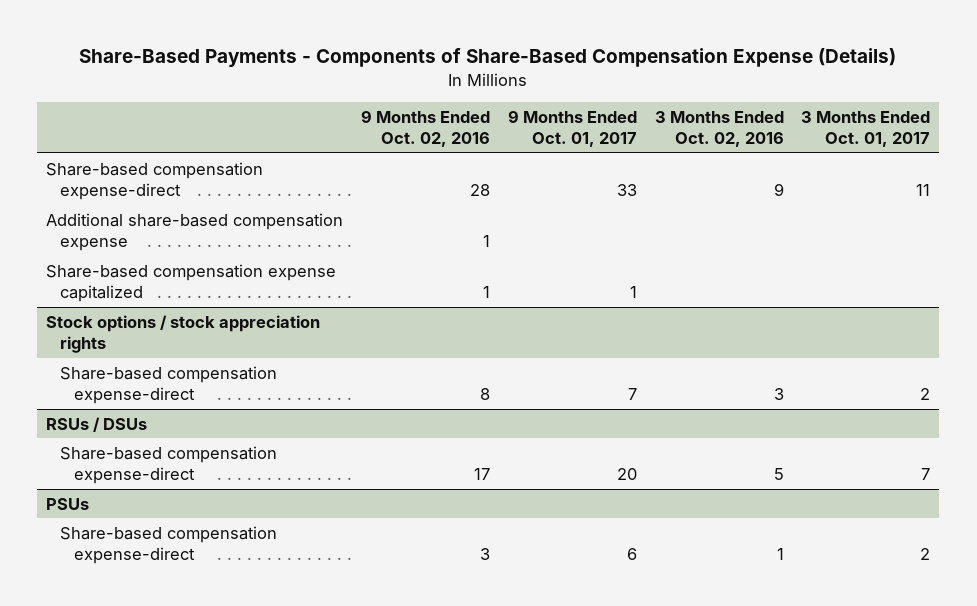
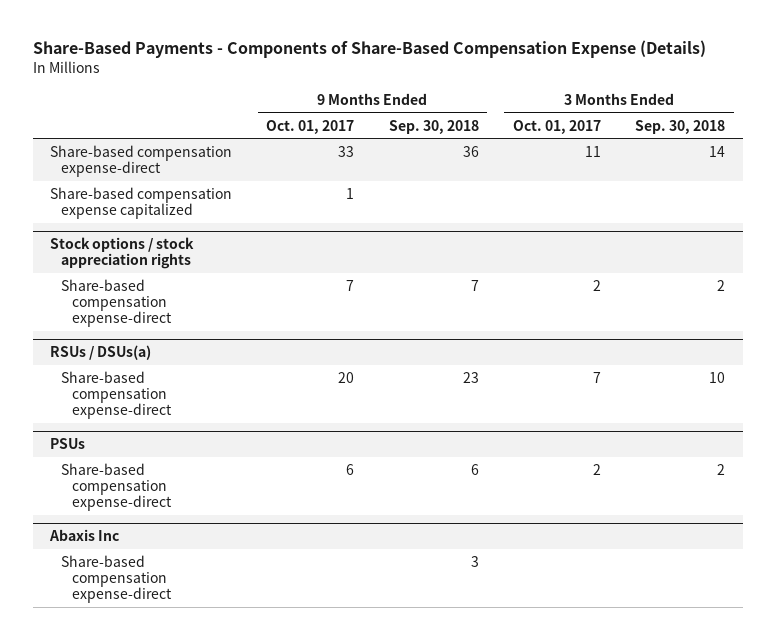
[361,109,491,148] 9 Months Ended Oct. 02, 2016 -> none
[654,110,784,148] 3 Months Ended Oct. 02, 2016 -> none
none -> [388,119,479,134] Sep. 30, 2018
none -> [635,119,726,134] Sep. 30, 2018
[46,212,344,252] Additional share-based compensation expense -> none
[46,416,148,432] RSUs / DSUs -> [49,345,151,361] RSUs / DSUs(a)
none -> [48,529,119,542] Abaxis Inc
none -> [61,555,173,604] Share-based compensation expense-direct

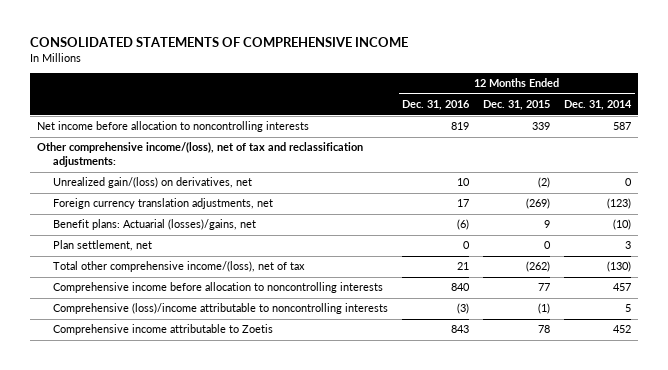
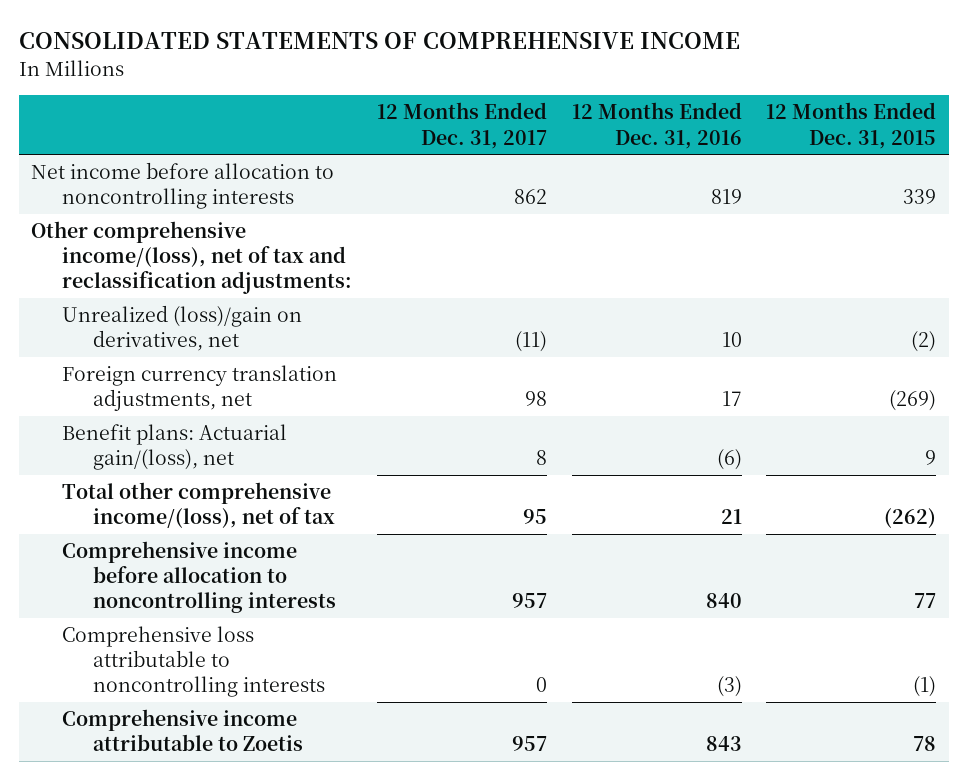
[564,100,633,111] Dec. 31, 2014 -> none
none -> [376,102,547,149] 12 Months Ended Dec. 31, 2017
[53,177,253,189] Unrealized gain/(loss) on derivatives, net -> [62,304,303,352] Unrealized (loss)/gain on derivatives, net
[53,240,153,252] Plan settlement, net -> none
[53,219,257,231] Benefit plans: Actuarial (losses)/gains, net -> [62,423,288,471] Benefit plans: Actuarial gain/(loss), net
[53,303,389,315] Comprehensive (loss)/income attributable to noncontrolling interests -> [62,625,326,698] Comprehensive loss attributable to noncontrolling interests

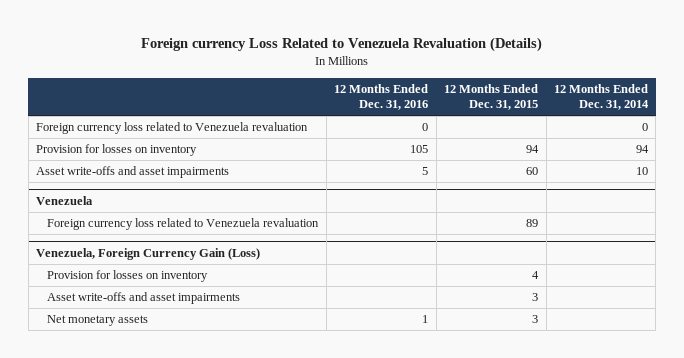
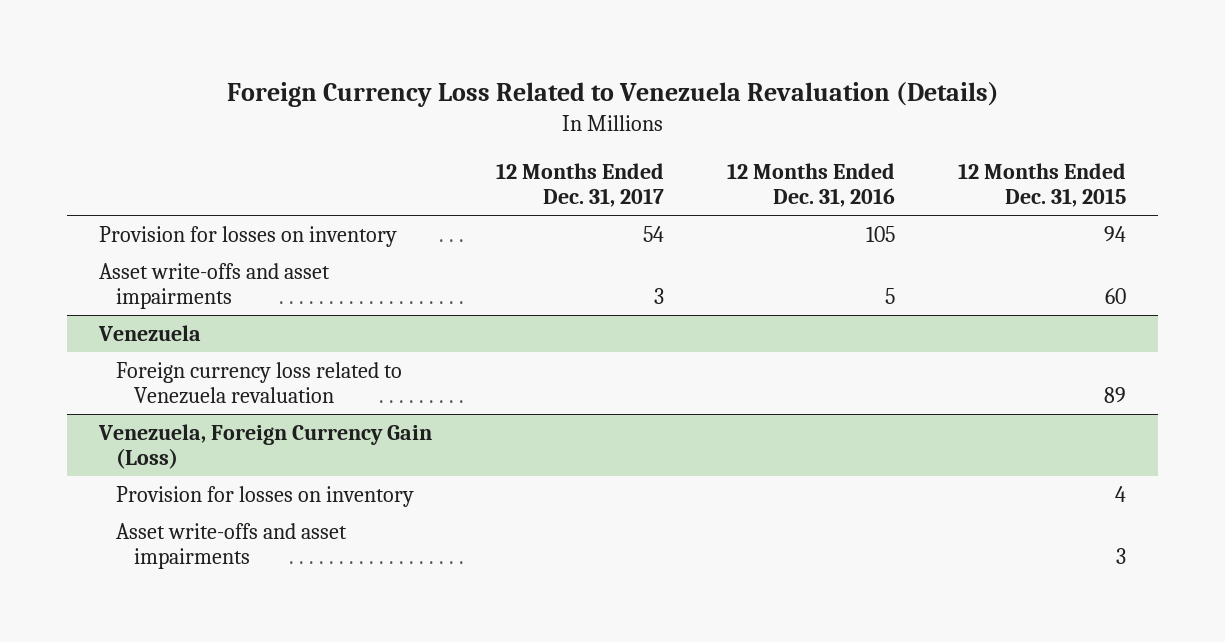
[141,37,543,53] Foreign currency Loss Related to Venezuela Revaluation (Details) -> [226,82,999,108] Foreign Currency Loss Related to Venezuela Revaluation (Details)
[553,84,649,111] 12 Months Ended Dec. 31, 2014 -> none
none -> [495,162,664,208] 12 Months Ended Dec. 31, 2017
[36,122,309,135] Foreign currency loss related to Venezuela revaluation -> none
[47,315,149,327] Net monetary assets -> none

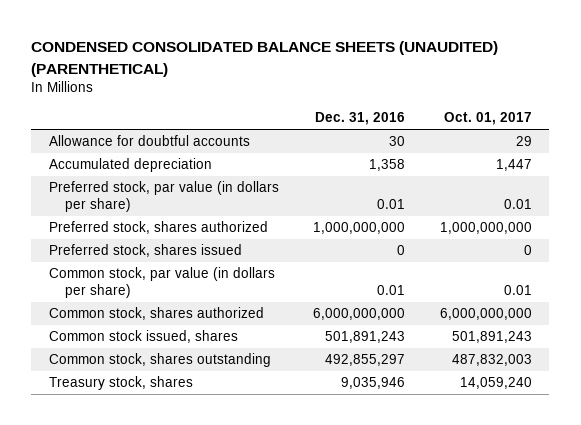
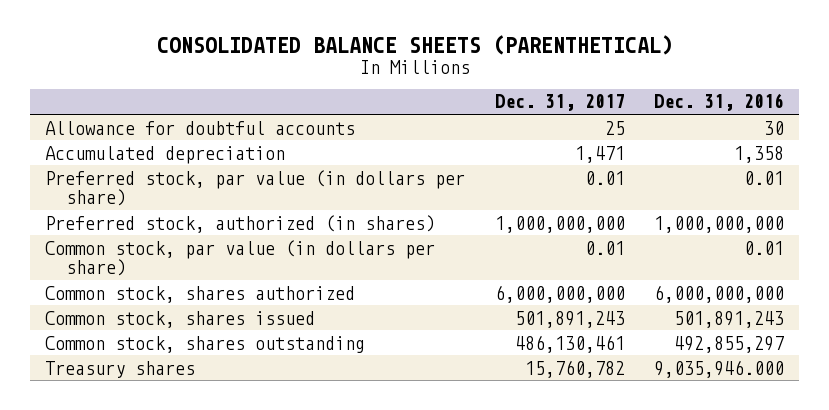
[31,41,499,77] CONDENSED CONSOLIDATED BALANCE SHEETS (UNAUDITED) (PARENTHETICAL) -> [156,35,673,56] CONSOLIDATED BALANCE SHEETS (PARENTHETICAL)
[443,112,532,126] Oct. 01, 2017 -> none
none -> [494,94,625,112] Dec. 31, 2017
[48,244,242,258] Preferred stock, shares issued -> none
[48,221,268,235] Preferred stock, shares authorized -> [44,214,435,233] Preferred stock, authorized (in shares)
[48,330,238,344] Common stock issued, shares -> [44,310,315,328] Common stock, shares issued
[48,376,193,391] Treasury stock, shares -> [44,360,195,378] Treasury shares
[341,377,406,390] 9,035,946 -> [654,359,785,378] 9,035,946.000

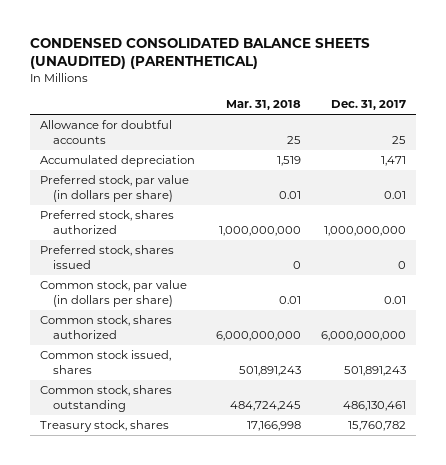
[156,35,673,56] CONSOLIDATED BALANCE SHEETS (PARENTHETICAL) -> [30,38,371,70] CONDENSED CONSOLIDATED BALANCE SHEETS (UNAUDITED) (PARENTHETICAL)
[654,93,785,112] Dec. 31, 2016 -> none
none -> [225,99,301,110] Mar. 31, 2018
[44,214,435,233] Preferred stock, authorized (in shares) -> [40,210,175,235] Preferred stock, shares authorized
none -> [40,245,175,270] Preferred stock, shares issued
[44,310,315,328] Common stock, shares issued -> [40,350,172,375] Common stock issued, shares
[44,360,195,378] Treasury shares -> [40,420,170,433] Treasury stock, shares

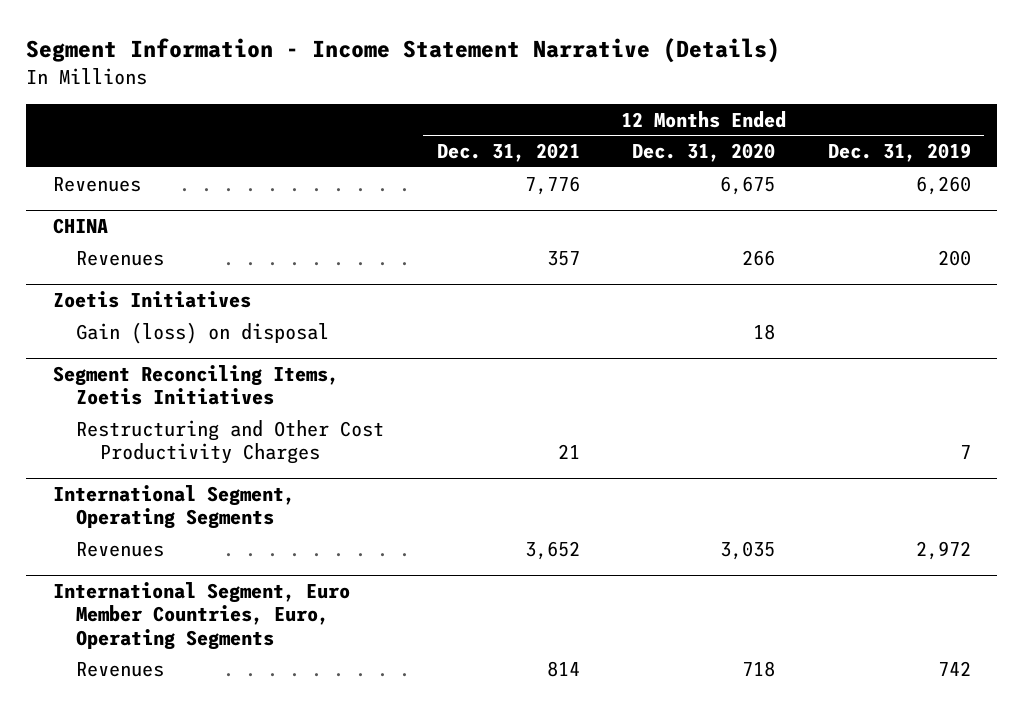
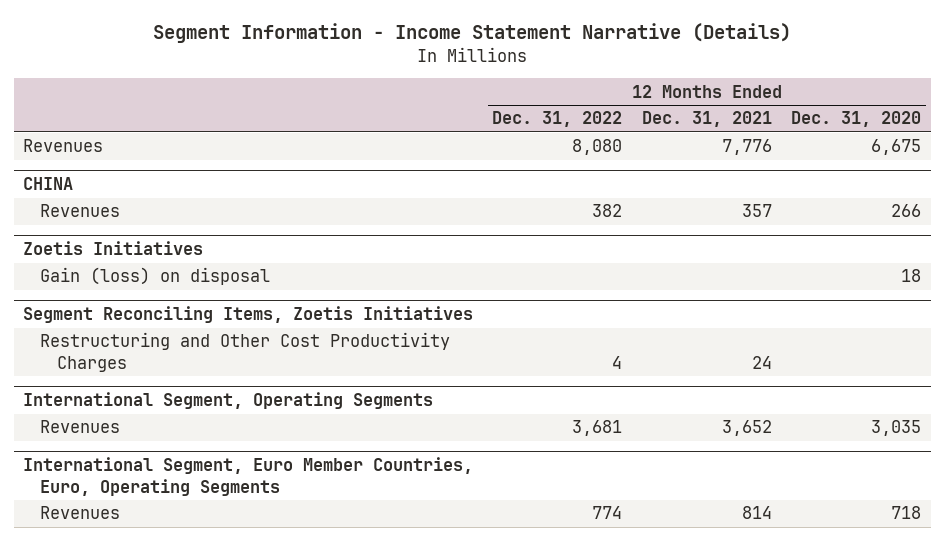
[827,143,971,163] Dec. 31, 2019 -> none
none -> [492,111,623,128] Dec. 31, 2022
[557,443,580,459] 21 -> [751,356,772,370] 24

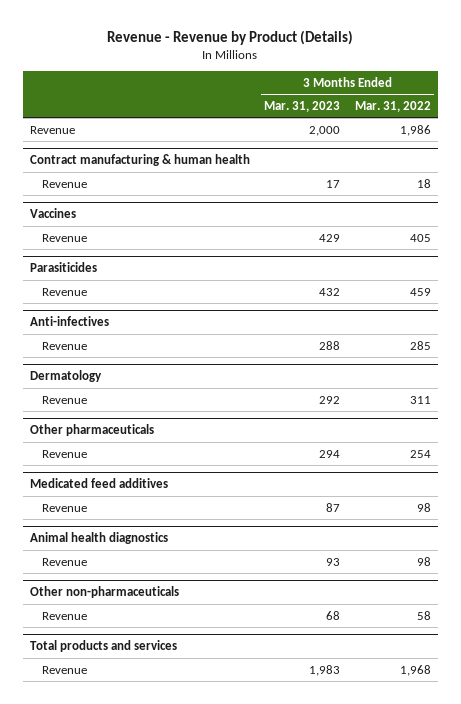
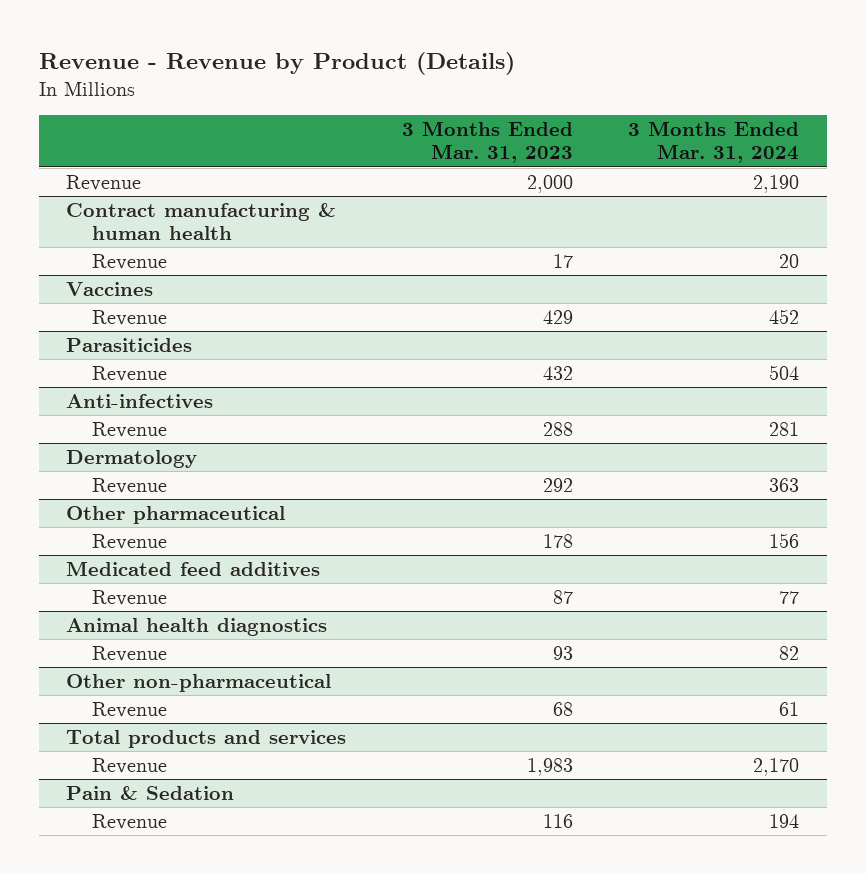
[354,100,431,112] Mar. 31, 2022 -> none
none -> [628,121,800,164] 3 Months Ended Mar. 31, 2024
[29,424,154,437] Other pharmaceuticals -> [66,505,286,524] Other pharmaceutical
[319,449,341,458] 294 -> [542,533,573,548] 178
[29,586,179,599] Other non-pharmaceuticals -> [66,673,332,692] Other non-pharmaceutical
none -> [66,785,235,800] Pain & Sedation
none -> [91,813,167,830] Revenue

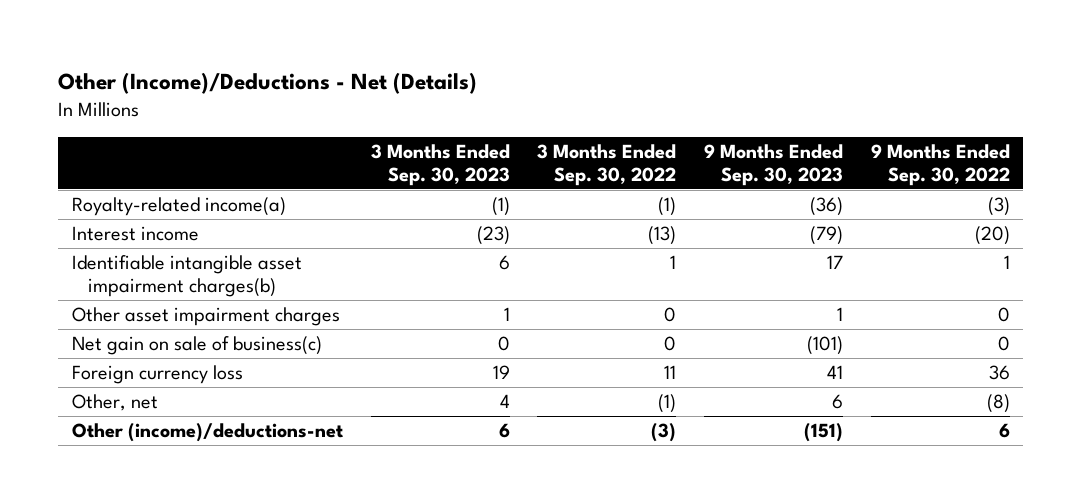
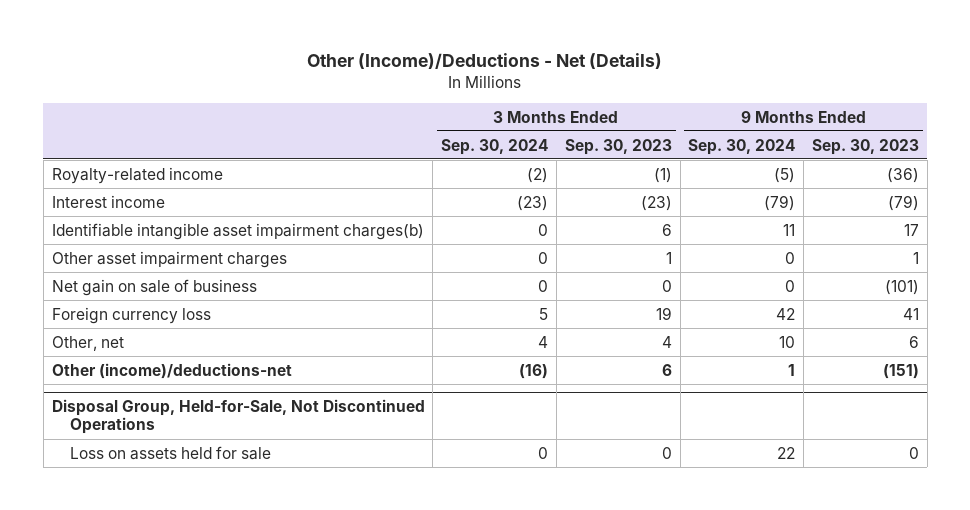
[537,143,677,186] 3 Months Ended Sep. 30, 2022 -> none
[870,143,1010,186] 9 Months Ended Sep. 30, 2022 -> none
none -> [441,138,549,155] Sep. 30, 2024
none -> [688,138,796,155] Sep. 30, 2024
[72,197,287,217] Royalty-related income(a) -> [51,166,223,184] Royalty-related income
[72,336,323,356] Net gain on sale of business(c) -> [51,278,257,296] Net gain on sale of business
none -> [51,399,425,435] Disposal Group, Held-for-Sale, Not Discontinued Operations
none -> [69,445,271,460] Loss on assets held for sale

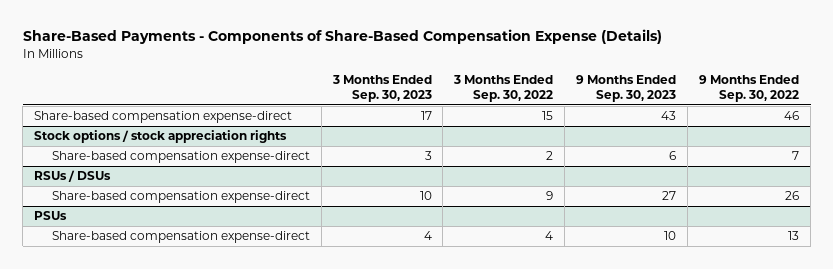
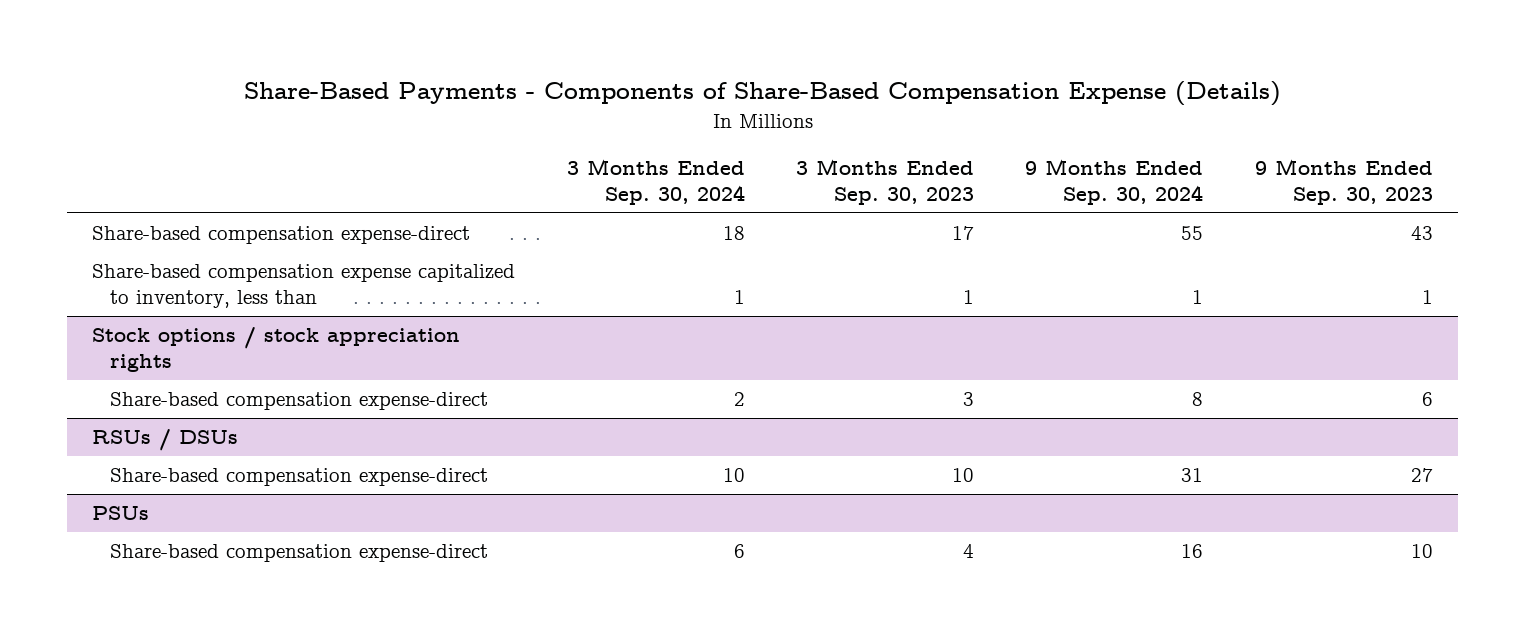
[453,75,554,103] 3 Months Ended Sep. 30, 2022 -> none
[699,75,800,103] 9 Months Ended Sep. 30, 2022 -> none
none -> [566,158,745,205] 3 Months Ended Sep. 30, 2024
none -> [1025,158,1204,205] 9 Months Ended Sep. 30, 2024
none -> [92,264,516,309] Share-based compensation expense capitalized to inventory, less than

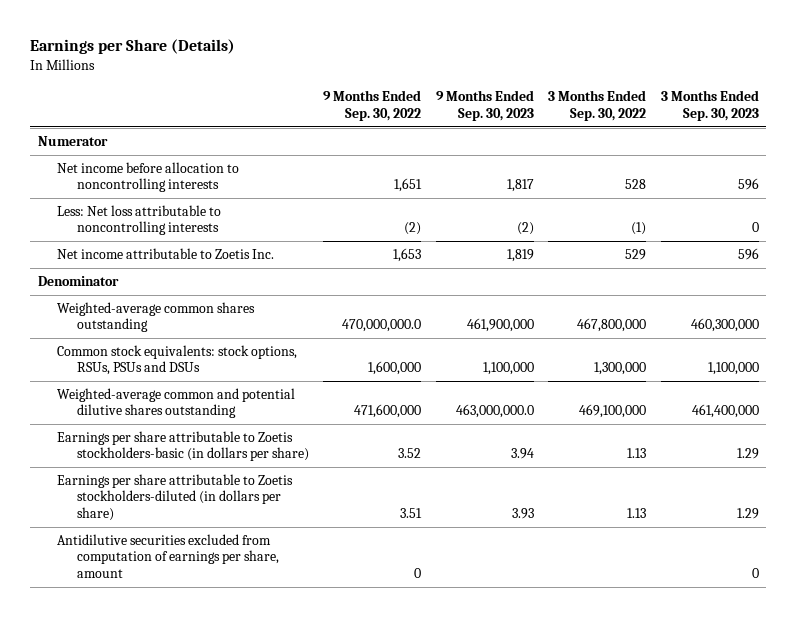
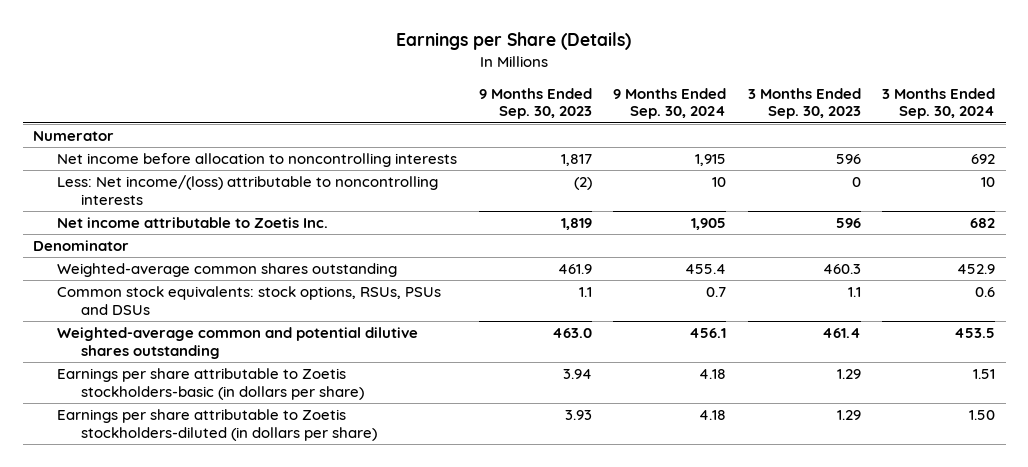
[323,90,422,121] 9 Months Ended Sep. 30, 2022 -> none
[548,90,647,121] 3 Months Ended Sep. 30, 2022 -> none
none -> [613,87,727,120] 9 Months Ended Sep. 30, 2024
none -> [881,87,995,120] 3 Months Ended Sep. 30, 2024
[57,205,222,236] Less: Net loss attributable to noncontrolling interests -> [57,174,439,205] Less: Net income/(loss) attributable to noncontrolling interests
[466,318,534,333] 461,900,000 -> [557,263,592,274] 461.9
[690,318,759,333] 460,300,000 -> [822,263,861,274] 460.3
[482,362,534,376] 1,100,000 -> [578,286,592,297] 1.1
[707,362,759,376] 1,100,000 -> [847,286,861,297] 1.1
[455,404,534,419] 463,000,000.0 -> [551,327,592,338] 463.0
[691,404,759,419] 461,400,000 -> [821,327,861,338] 461.4
[57,534,279,578] Antidilutive securities excluded from computation of earnings per share, amount -> none

